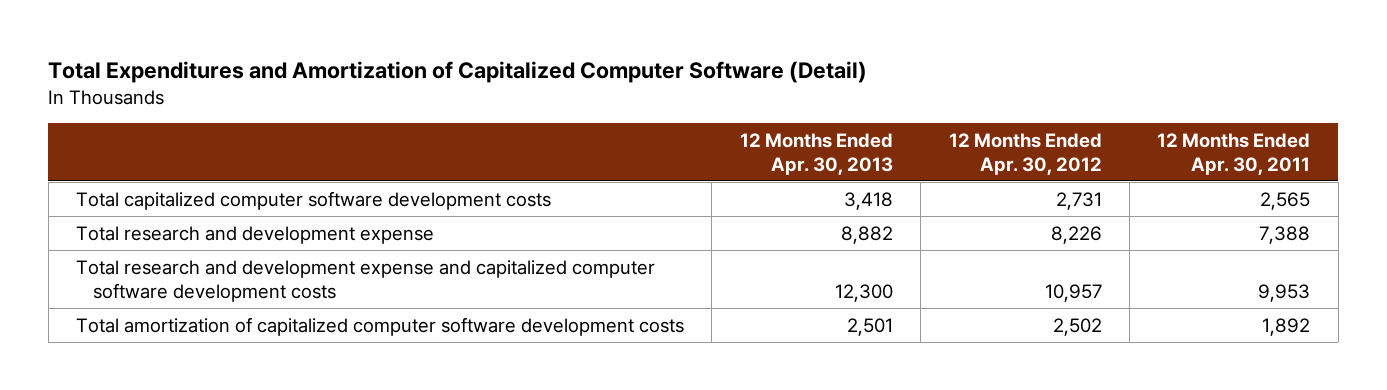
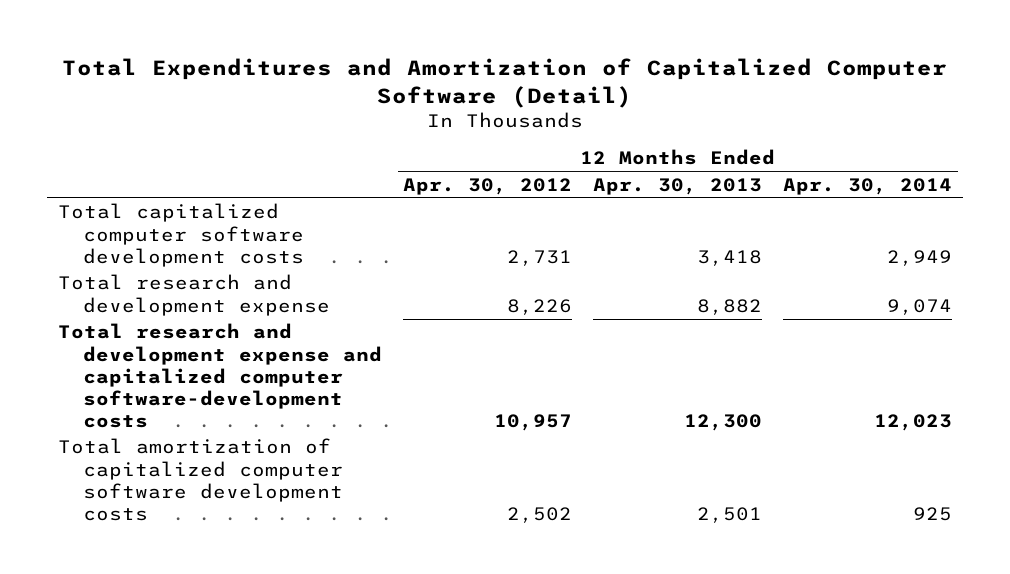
[1157,132,1311,175] 12 Months Ended Apr. 30, 2011 -> none
none -> [783,177,953,195] Apr. 30, 2014
[76,259,656,302] Total research and development expense and capitalized computer software development costs -> [58,323,383,428] Total research and development expense and capitalized computer software-development costs

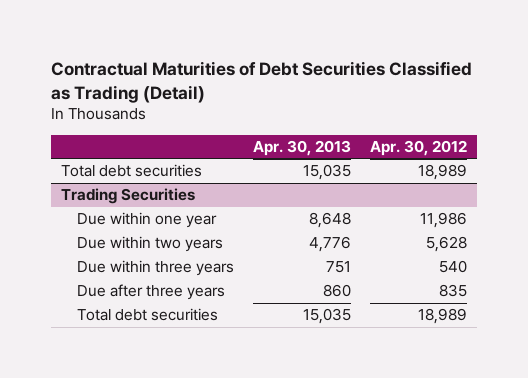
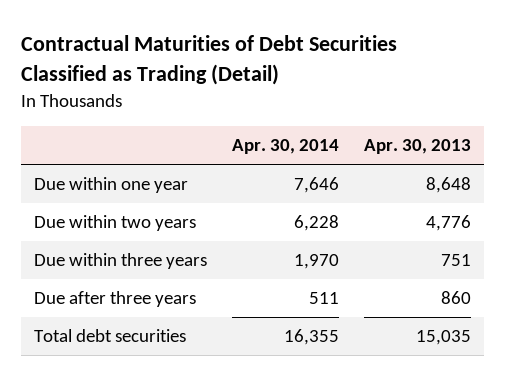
[370,139,468,156] Apr. 30, 2012 -> none
none -> [231,139,339,155] Apr. 30, 2014
[61,164,203,178] Total debt securities -> none
[61,188,196,205] Trading Securities -> none

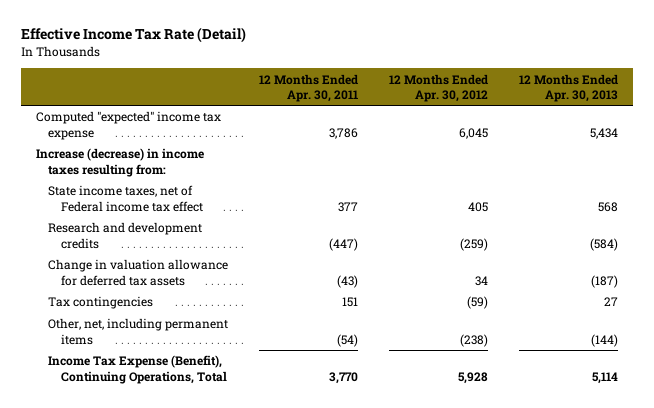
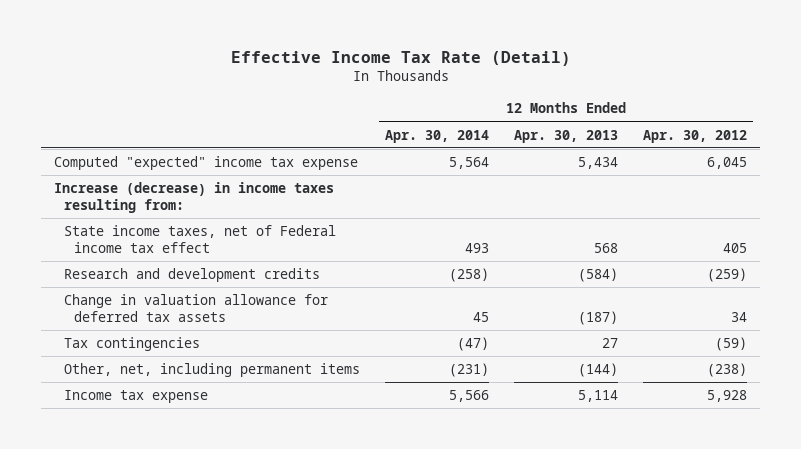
[259,73,359,102] 12 Months Ended Apr. 30, 2011 -> none
none -> [385,129,490,143] Apr. 30, 2014
[48,355,228,384] Income Tax Expense (Benefit), Continuing Operations, Total -> [64,390,209,404] Income tax expense

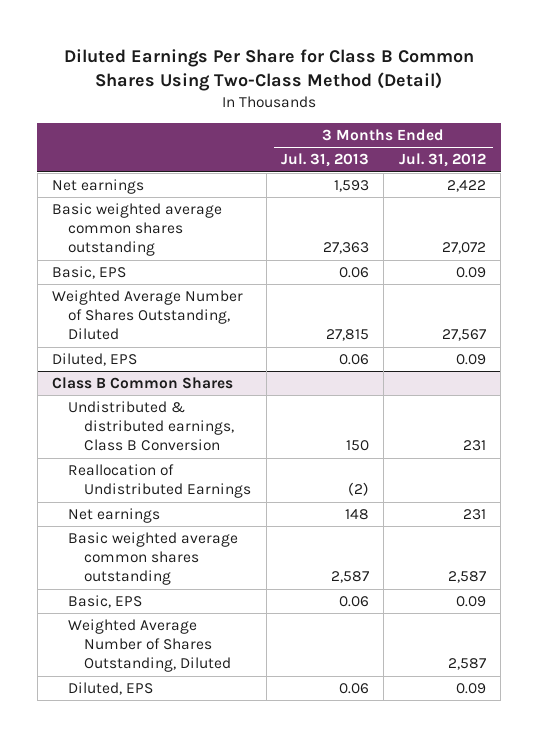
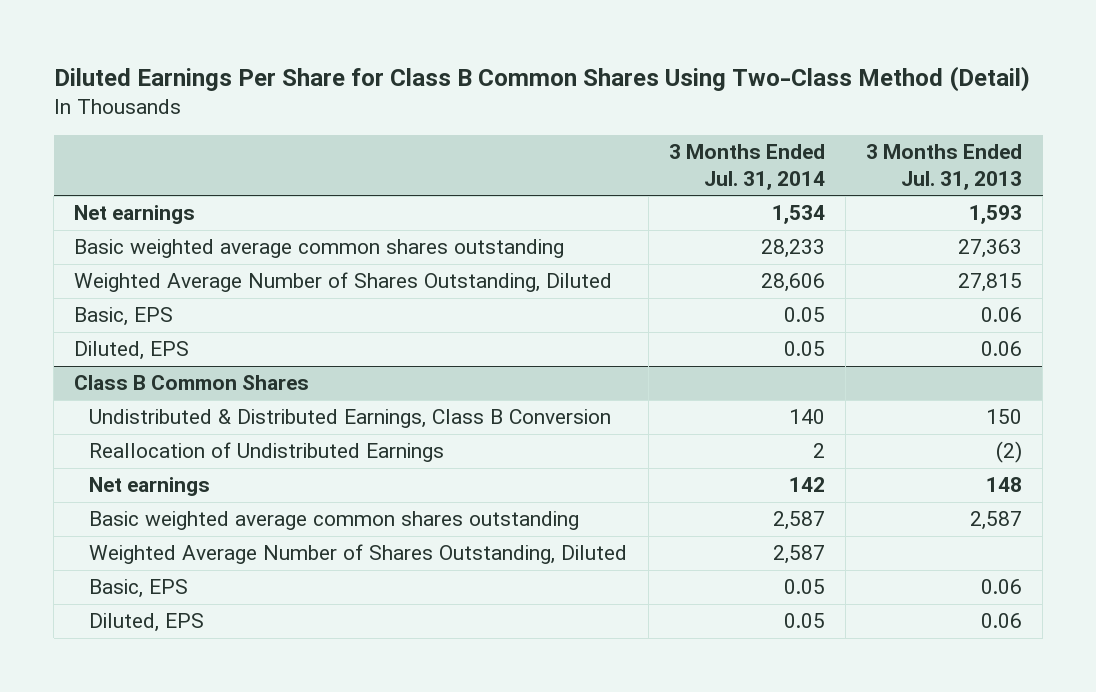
[398,153,486,168] Jul. 31, 2012 -> none
none -> [668,144,825,190] 3 Months Ended Jul. 31, 2014
[52,266,127,280] Basic, EPS -> [74,307,174,327] Basic, EPS
[68,401,235,452] Undistributed & distributed earnings, Class B Conversion -> [89,409,612,429] Undistributed & Distributed Earnings, Class B Conversion
[68,595,143,609] Basic, EPS -> [89,579,189,599] Basic, EPS

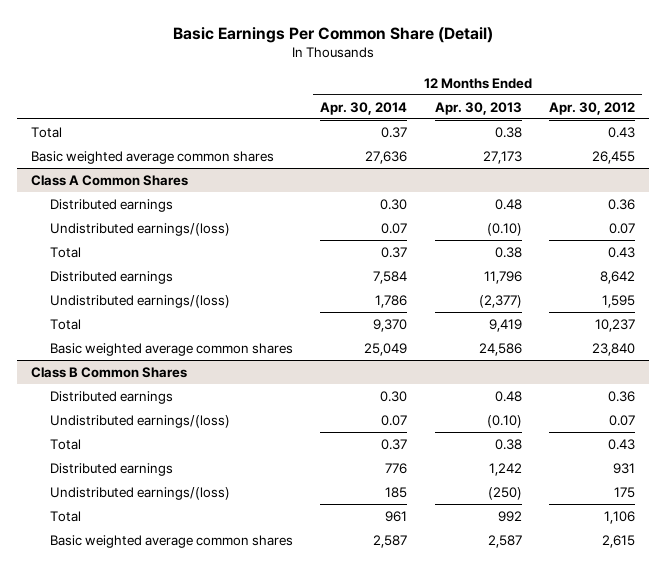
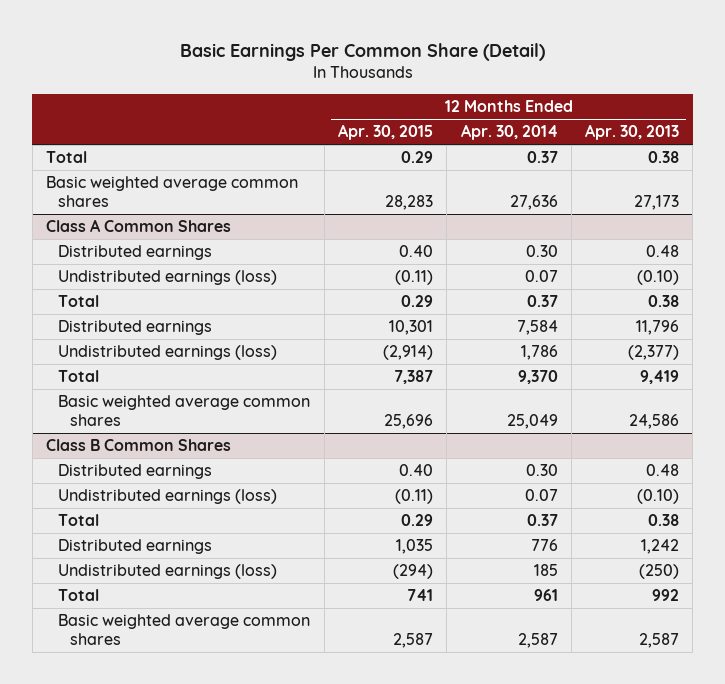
[549,101,636,115] Apr. 30, 2012 -> none
none -> [337,124,433,141] Apr. 30, 2015
[49,222,230,236] Undistributed earnings/(loss) -> [58,270,278,286] Undistributed earnings (loss)
[49,294,230,308] Undistributed earnings/(loss) -> [58,345,278,361] Undistributed earnings (loss)
[49,414,230,428] Undistributed earnings/(loss) -> [58,489,278,505] Undistributed earnings (loss)
[49,486,230,500] Undistributed earnings/(loss) -> [58,564,278,580] Undistributed earnings (loss)

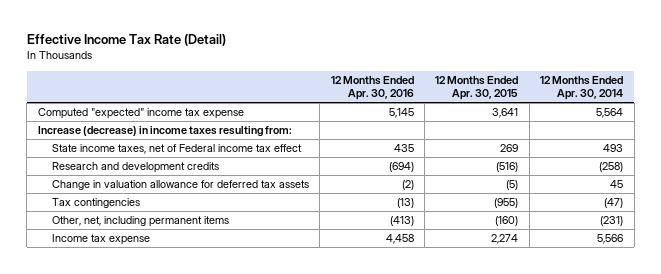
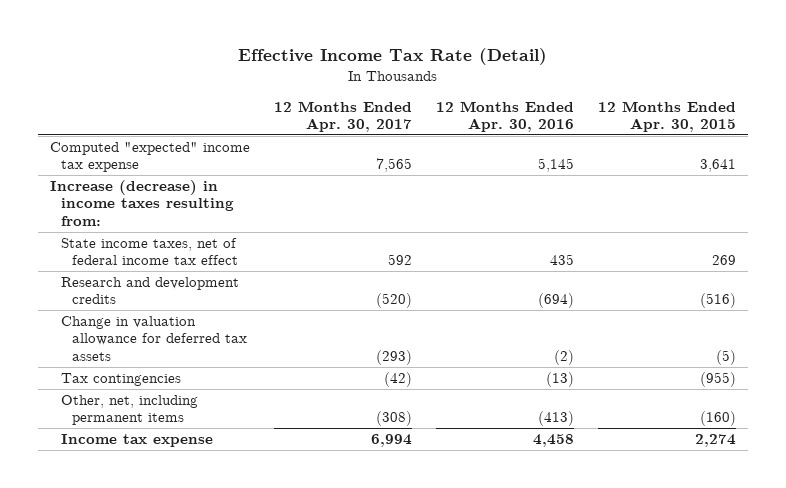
[540,76,624,101] 12 Months Ended Apr. 30, 2014 -> none
none -> [274,100,413,132] 12 Months Ended Apr. 30, 2017
[51,144,302,155] State income taxes, net of Federal income tax effect -> [61,238,238,266] State income taxes, net of federal income tax effect

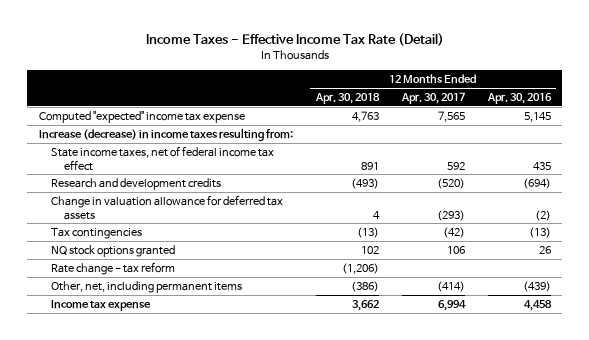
[238,48,548,66] Effective Income Tax Rate (Detail) -> [145,33,444,47] Income Taxes - Effective Income Tax Rate (Detail)
[597,100,736,132] 12 Months Ended Apr. 30, 2015 -> none
none -> [314,93,380,105] Apr. 30, 2018
none -> [51,244,176,257] NQ stock options granted
none -> [51,261,176,275] Rate change - tax reform
[376,411,413,427] (308) -> [436,280,465,292] (414)
[537,411,574,427] (413) -> [522,280,551,292] (439)

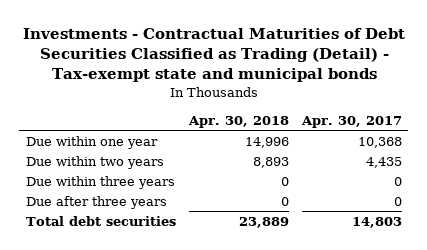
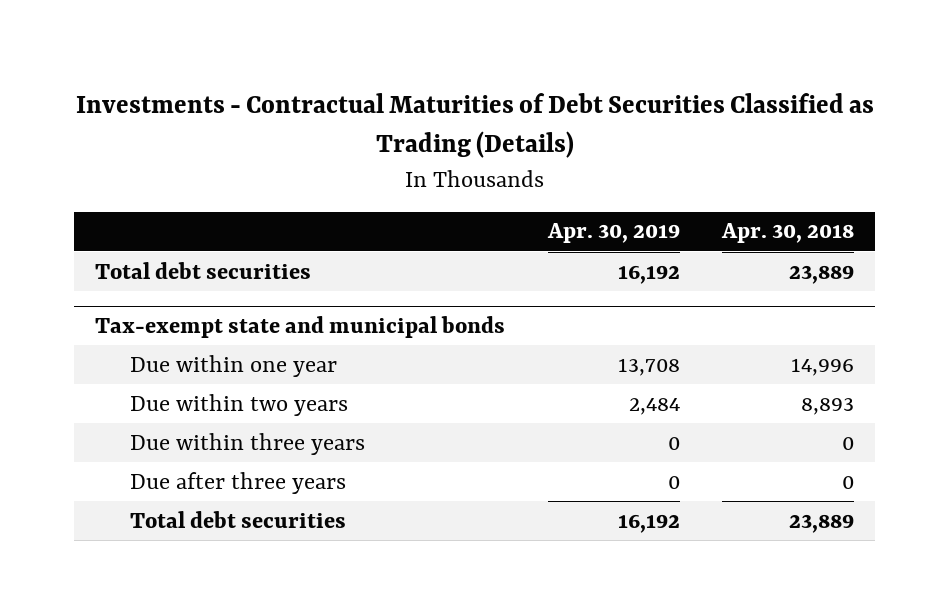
[22,28,405,83] Investments - Contractual Maturities of Debt Securities Classified as Trading (Detail) - Tax-exempt state and municipal bonds -> [75,93,874,159] Investments - Contractual Maturities of Debt Securities Classified as Trading (Details)
[300,115,402,128] Apr. 30, 2017 -> none
none -> [546,223,680,244] Apr. 30, 2019
none -> [95,261,312,279] Total debt securities
none -> [95,316,506,339] Tax-exempt state and municipal bonds

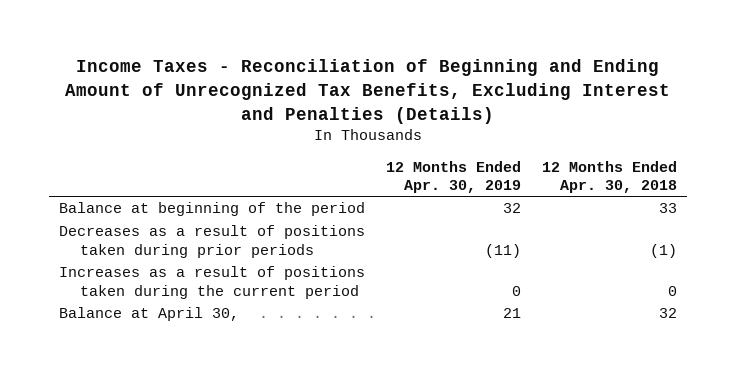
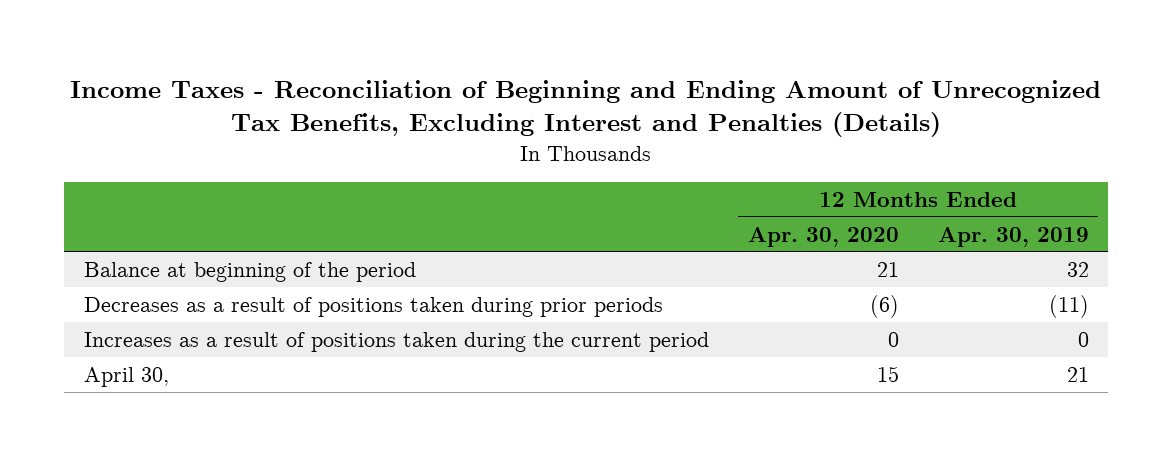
[541,160,677,193] 12 Months Ended Apr. 30, 2018 -> none
none -> [747,226,899,247] Apr. 30, 2020
[59,307,240,322] Balance at April 30, -> [83,366,169,387] April 30,

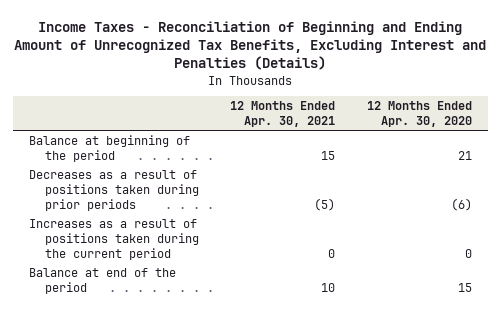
[937,226,1089,247] Apr. 30, 2019 -> none
none -> [230,101,336,128] 12 Months Ended Apr. 30, 2021
[83,366,169,387] April 30, -> [28,267,176,294] Balance at end of the period

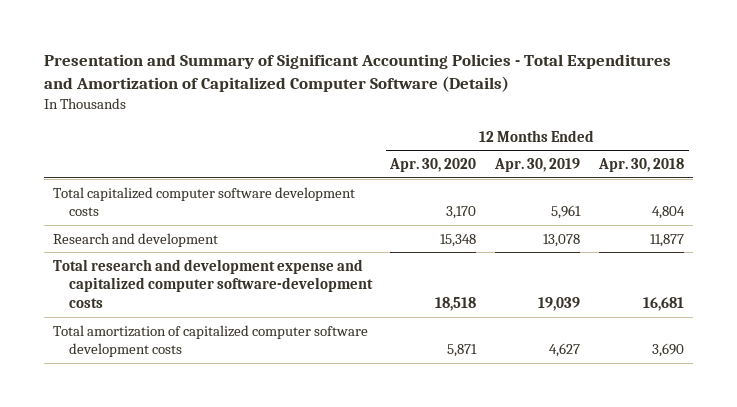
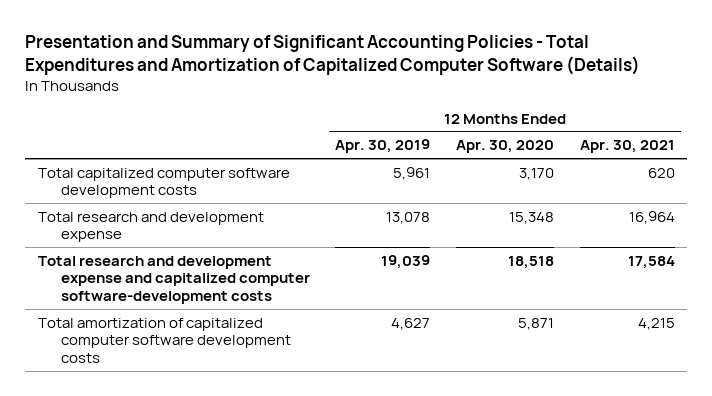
[598,158,685,173] Apr. 30, 2018 -> none
none -> [579,140,675,154] Apr. 30, 2021
[53,232,219,247] Research and development -> [37,211,264,243] Total research and development expense

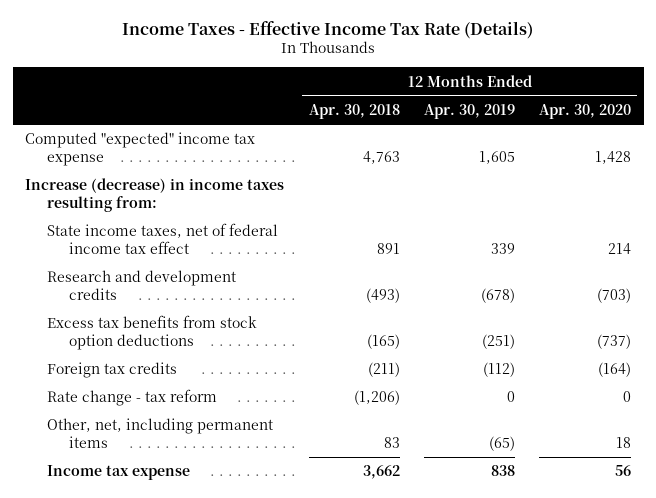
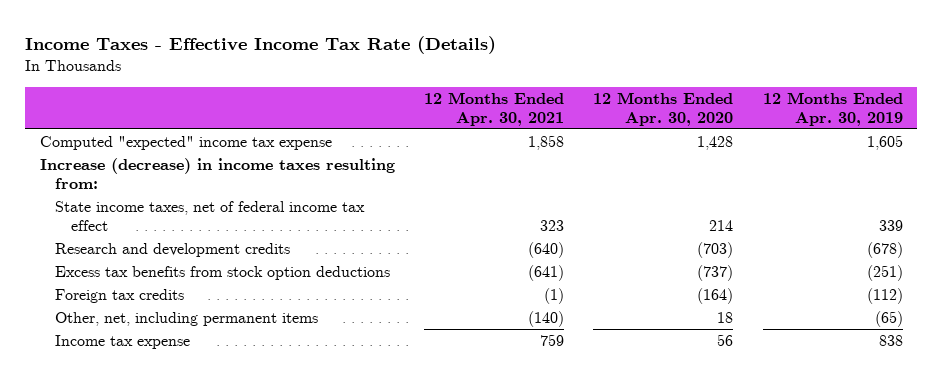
[308,104,400,120] Apr. 30, 2018 -> none
none -> [424,91,565,126] 12 Months Ended Apr. 30, 2021
[46,389,217,407] Rate change - tax reform -> none

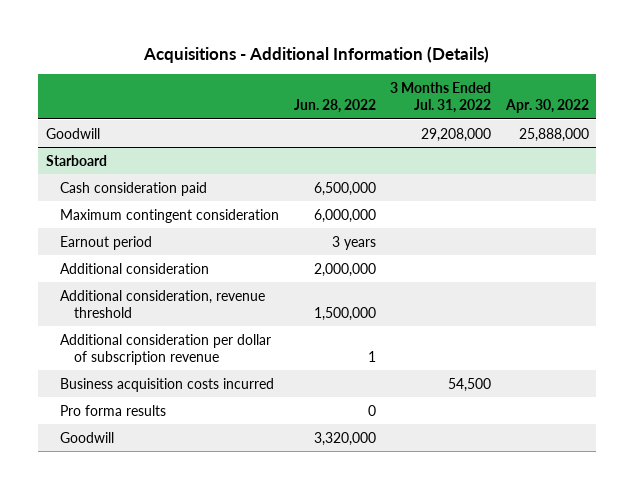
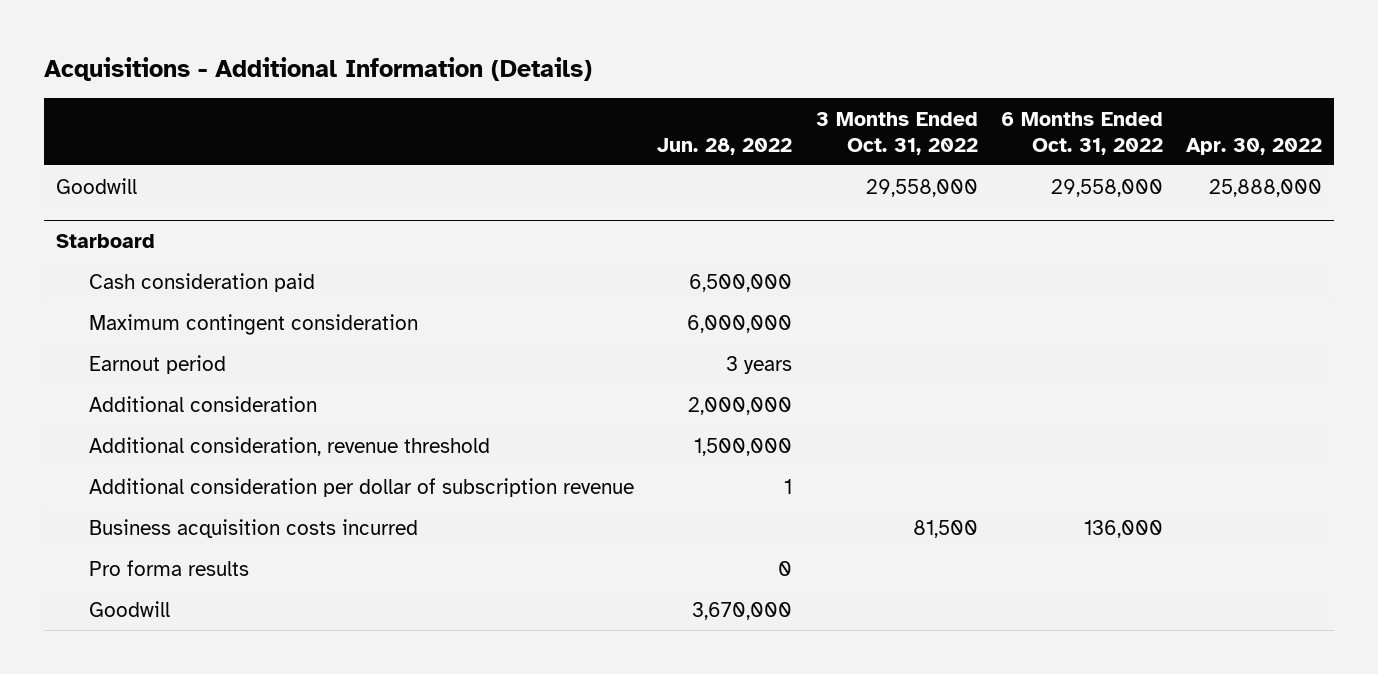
[390,81,492,114] 3 Months Ended Jul. 31, 2022 -> none
none -> [815,111,978,155] 3 Months Ended Oct. 31, 2022
none -> [1000,111,1163,155] 6 Months Ended Oct. 31, 2022
[313,431,376,446] 3,320,000 -> [692,601,793,620] 3,670,000

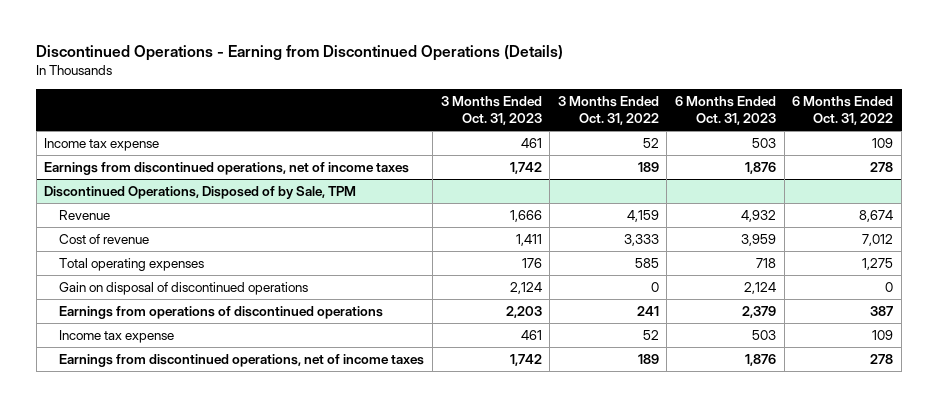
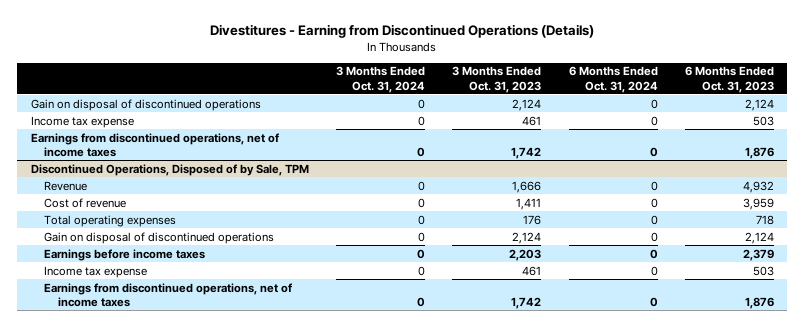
[36,45,564,62] Discontinued Operations - Earning from Discontinued Operations (Details) -> [210,24,595,39] Divestitures - Earning from Discontinued Operations (Details)
[557,95,659,126] 3 Months Ended Oct. 31, 2022 -> none
[792,95,894,126] 6 Months Ended Oct. 31, 2022 -> none
none -> [335,66,425,93] 3 Months Ended Oct. 31, 2024
none -> [568,66,658,93] 6 Months Ended Oct. 31, 2024
none -> [30,98,261,111] Gain on disposal of discontinued operations
[59,306,384,320] Earnings from operations of discontinued operations -> [44,248,206,261] Earnings before income taxes

